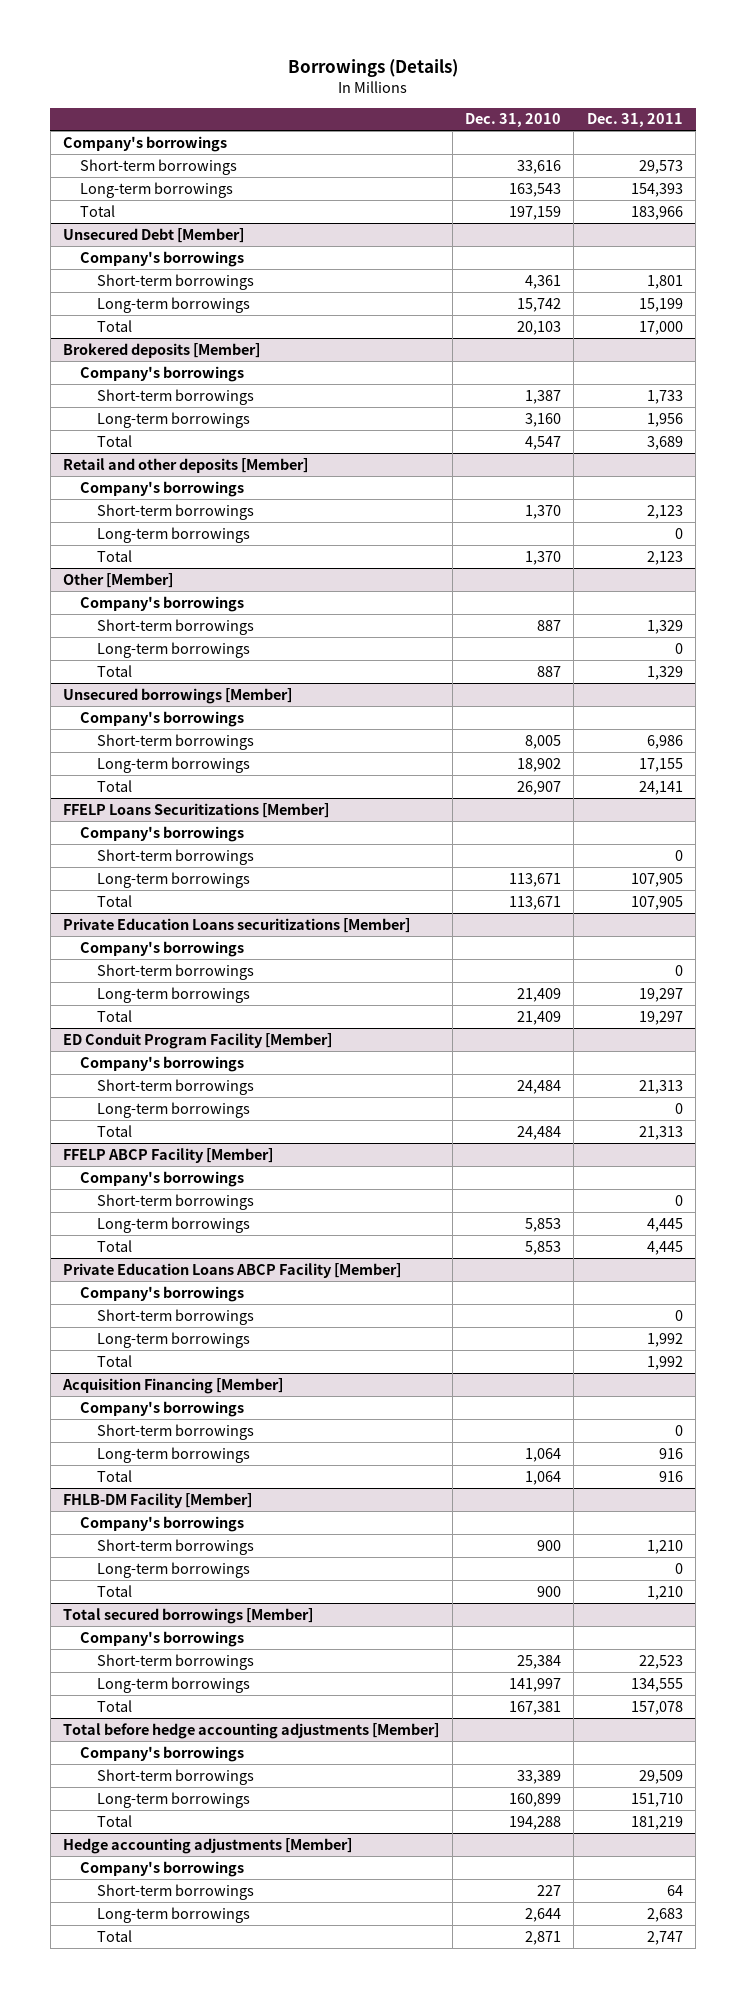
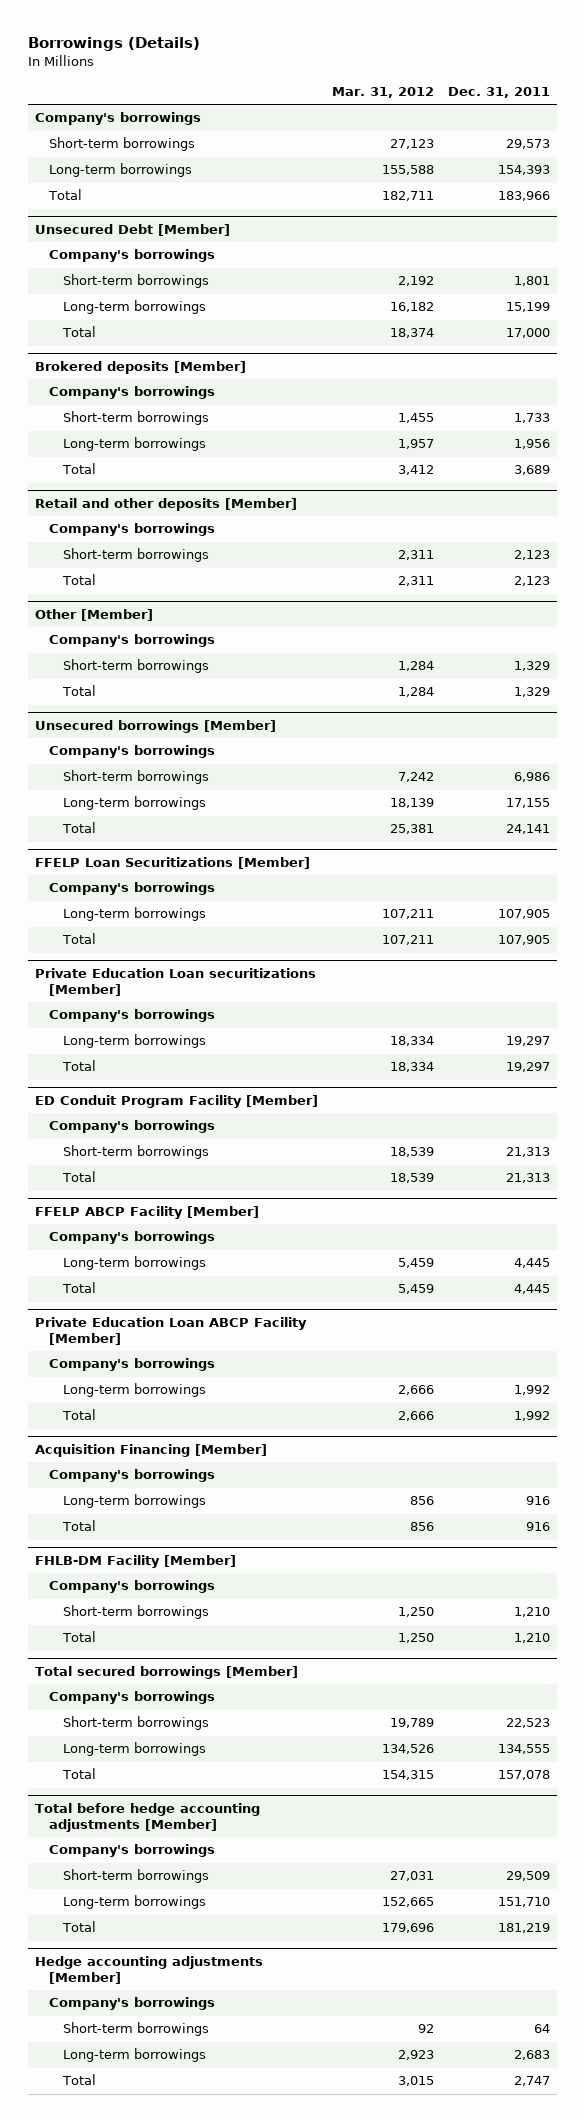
[464,113,561,128] Dec. 31, 2010 -> none
none -> [332,87,435,99] Mar. 31, 2012
[96,526,250,543] Long-term borrowings -> none
[96,641,250,658] Long-term borrowings -> none
[63,802,330,818] FFELP Loans Securitizations [Member] -> [35,857,311,870] FFELP Loan Securitizations [Member]
[96,848,254,865] Short-term borrowings -> none
[63,917,411,933] Private Education Loans securitizations [Member] -> [35,968,317,996] Private Education Loan securitizations [Member]
[96,963,254,980] Short-term borrowings -> none
[96,1101,250,1118] Long-term borrowings -> none
[96,1193,254,1210] Short-term borrowings -> none
[63,1262,402,1278] Private Education Loans ABCP Facility [Member] -> [35,1317,308,1345] Private Education Loan ABCP Facility [Member]
[96,1308,254,1325] Short-term borrowings -> none
[96,1423,254,1440] Short-term borrowings -> none
[96,1561,250,1578] Long-term borrowings -> none

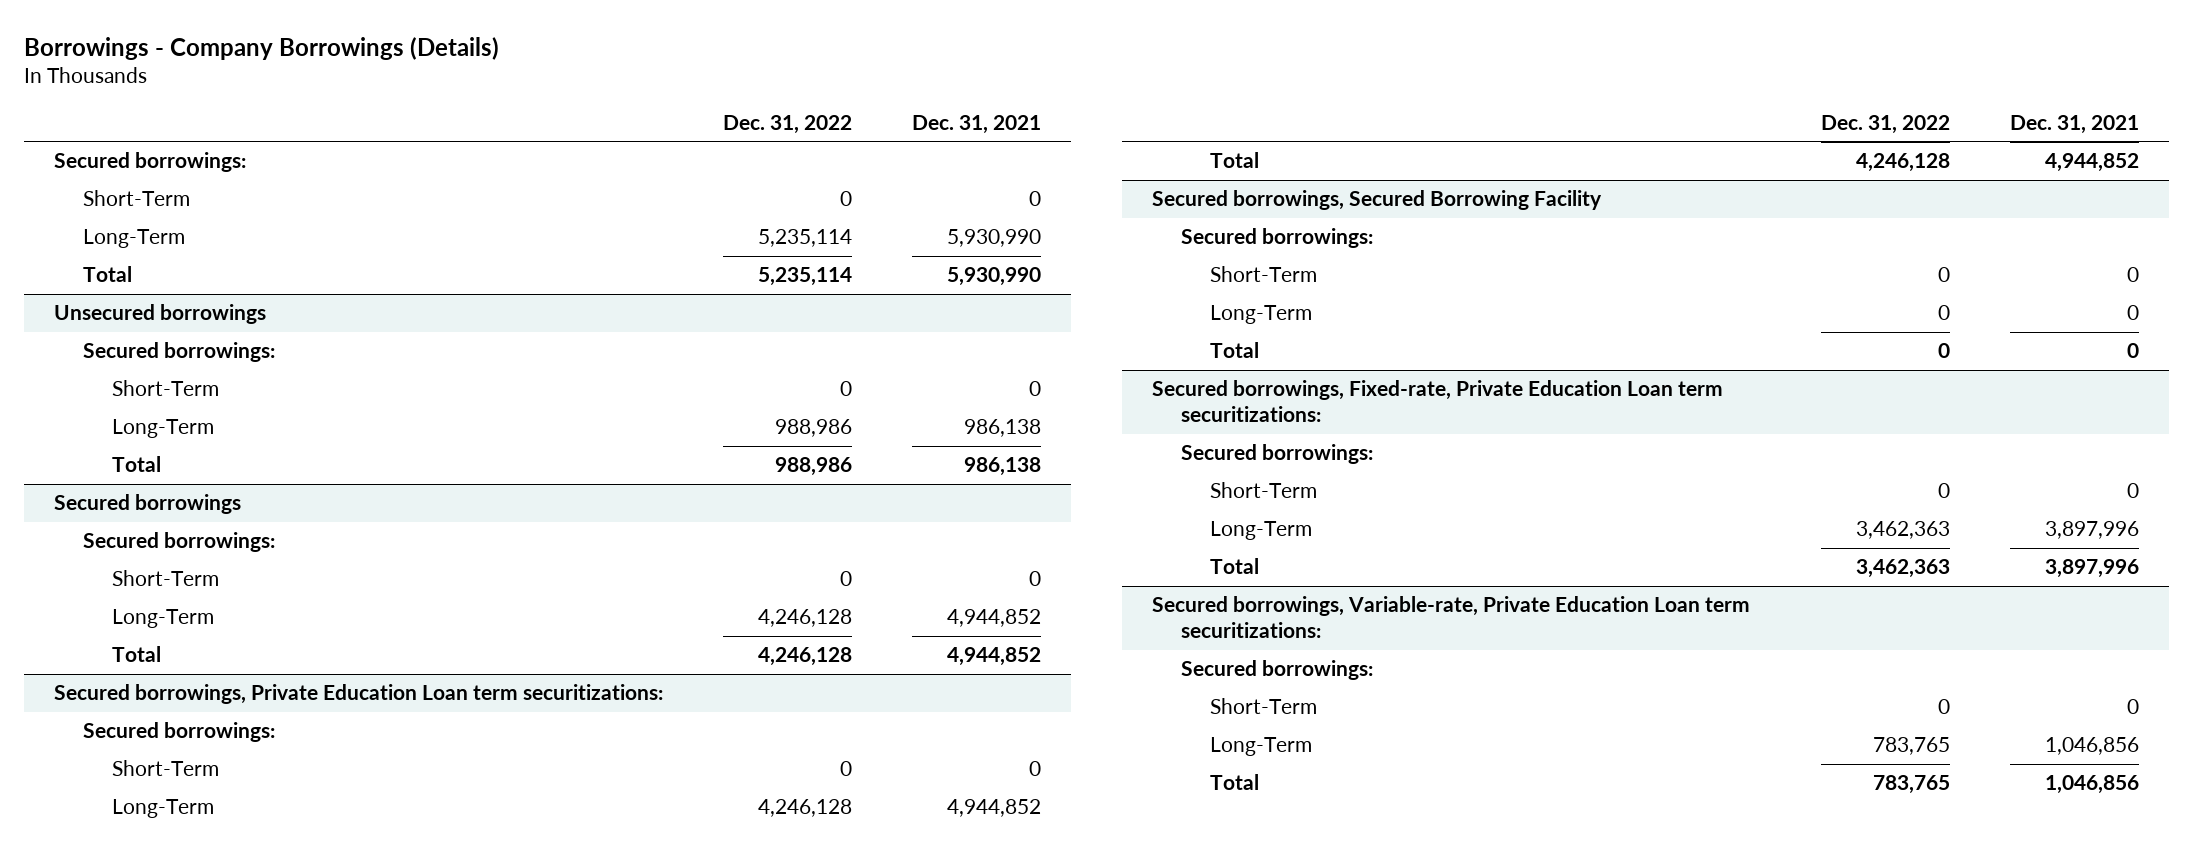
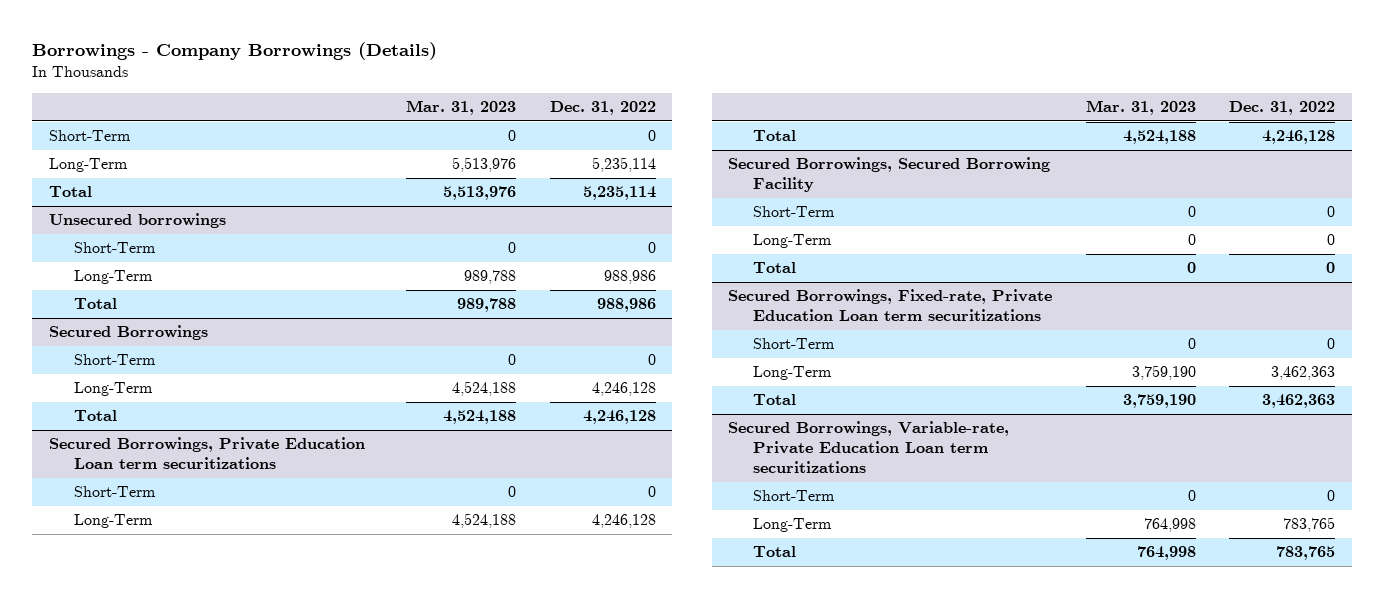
[912,114,1042,134] Dec. 31, 2021 -> none
none -> [406,100,517,116] Mar. 31, 2023
[54,152,247,173] Secured borrowings: -> none
[83,342,276,363] Secured borrowings: -> none
[83,532,276,553] Secured borrowings: -> none
[54,494,242,515] Secured borrowings -> [48,325,208,341] Secured Borrowings
[83,722,276,743] Secured borrowings: -> none
[54,684,664,705] Secured borrowings, Private Education Loan term securitizations: -> [48,437,365,470] Secured Borrowings, Private Education Loan term securitizations
[1181,228,1374,249] Secured borrowings: -> none
[1152,190,1603,211] Secured borrowings, Secured Borrowing Facility -> [728,157,1051,193] Secured Borrowings, Secured Borrowing Facility
[1181,444,1374,465] Secured borrowings: -> none
[1152,380,1724,423] Secured borrowings, Fixed-rate, Private Education Loan term securitizations: -> [728,289,1053,322] Secured Borrowings, Fixed-rate, Private Education Loan term securitizations
[1181,660,1374,681] Secured borrowings: -> none
[1152,596,1751,639] Secured borrowings, Variable-rate, Private Education Loan term securitizations: -> [728,421,1010,474] Secured Borrowings, Variable-rate, Private Education Loan term securitizations

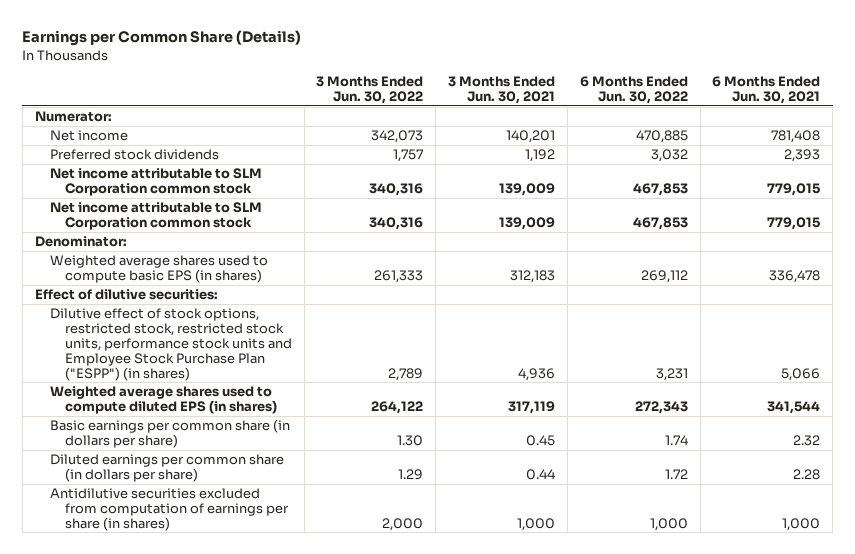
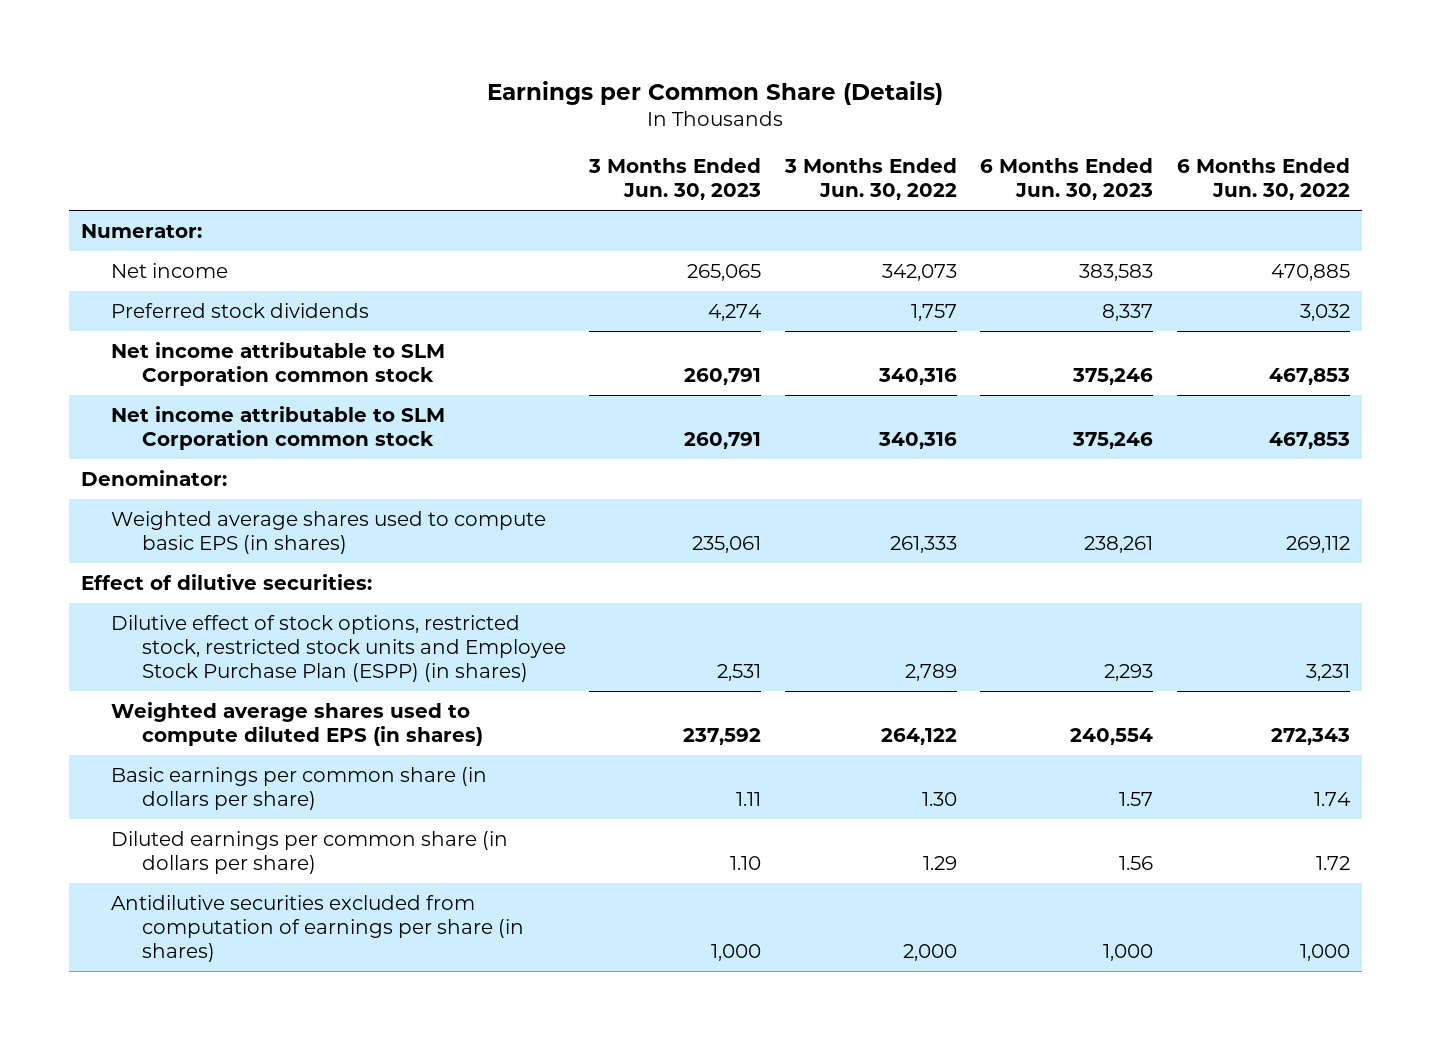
[448,76,556,105] 3 Months Ended Jun. 30, 2021 -> none
[712,76,821,105] 6 Months Ended Jun. 30, 2021 -> none
none -> [588,158,762,201] 3 Months Ended Jun. 30, 2023
none -> [980,158,1154,201] 6 Months Ended Jun. 30, 2023
[49,308,292,381] Dilutive effect of stock options, restricted stock, restricted stock units, performance stock units and Employee Stock Purchase Plan ("ESPP") (in shares) -> [111,614,567,683] Dilutive effect of stock options, restricted stock, restricted stock units and Employee Stock Purchase Plan (ESPP) (in shares)

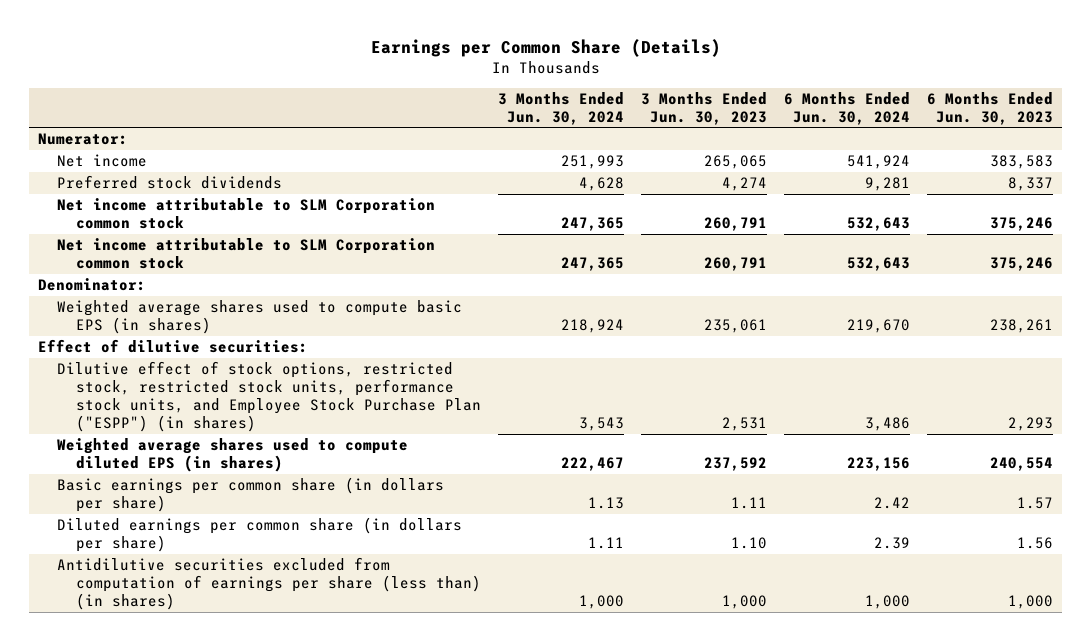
[783,158,957,201] 3 Months Ended Jun. 30, 2022 -> none
[1176,158,1350,201] 6 Months Ended Jun. 30, 2022 -> none
none -> [498,91,625,125] 3 Months Ended Jun. 30, 2024
none -> [784,91,911,125] 6 Months Ended Jun. 30, 2024
[111,614,567,683] Dilutive effect of stock options, restricted stock, restricted stock units and Employee Stock Purchase Plan (ESPP) (in shares) -> [57,361,482,433] Dilutive effect of stock options, restricted stock, restricted stock units, performance stock units, and Employee Stock Purchase Plan ("ESPP") (in shares)
[111,894,525,963] Antidilutive securities excluded from computation of earnings per share (in shares) -> [57,557,482,611] Antidilutive securities excluded from computation of earnings per share (less than) (in shares)

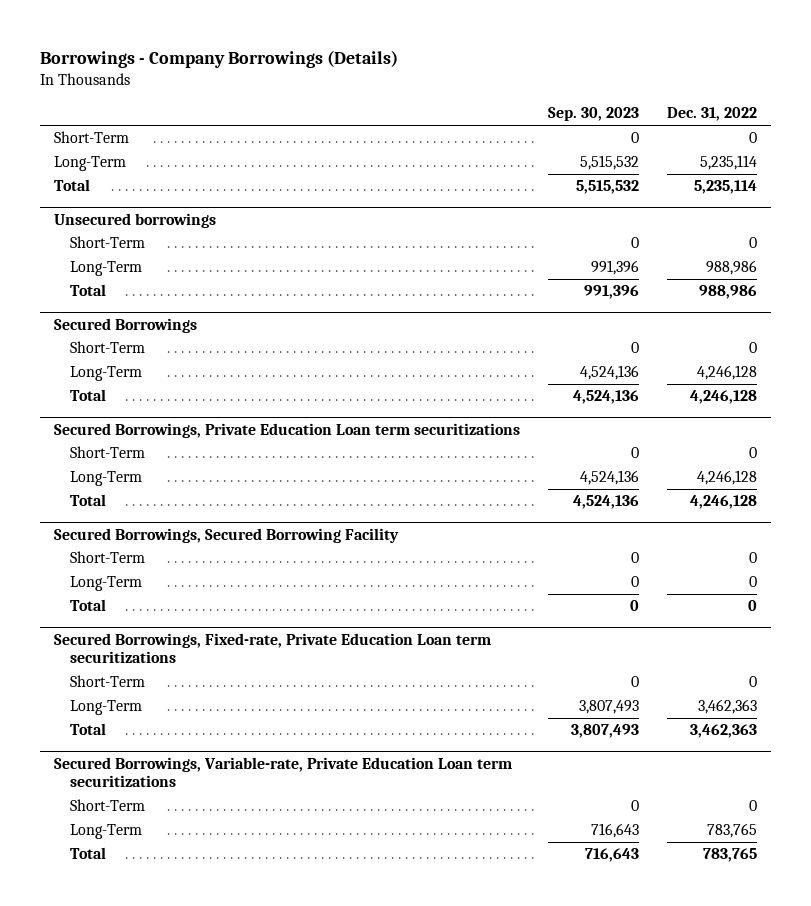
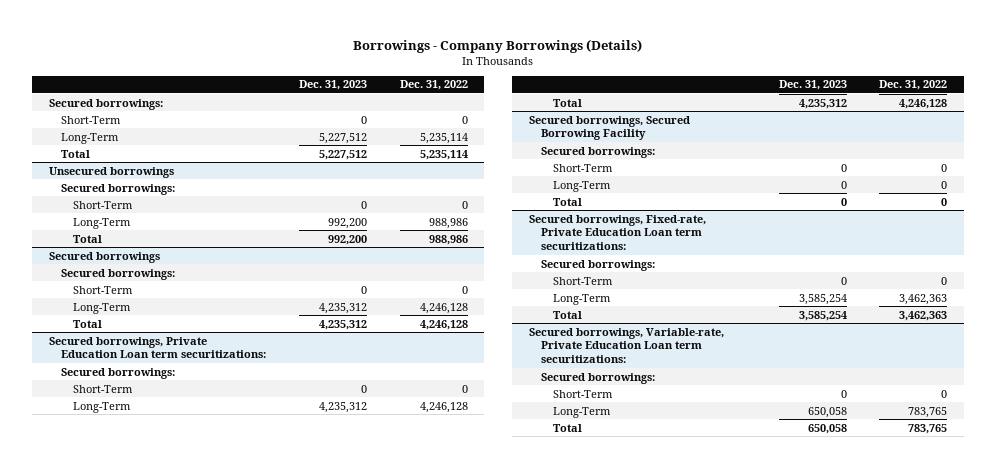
[547,107,639,122] Sep. 30, 2023 -> none
none -> [298,80,367,91] Dec. 31, 2023
none -> [48,98,163,110] Secured borrowings:
none -> [60,183,175,195] Secured borrowings:
[53,317,197,333] Secured Borrowings -> [48,251,160,263] Secured borrowings
none -> [60,268,175,280] Secured borrowings:
[53,422,520,438] Secured Borrowings, Private Education Loan term securitizations -> [48,336,266,359] Secured borrowings, Private Education Loan term securitizations:
none -> [60,367,175,379] Secured borrowings:
[53,527,399,543] Secured Borrowings, Secured Borrowing Facility -> [528,115,690,141] Secured borrowings, Secured Borrowing Facility
none -> [540,146,655,158] Secured borrowings:
[53,632,491,664] Secured Borrowings, Fixed-rate, Private Education Loan term securitizations -> [528,214,706,251] Secured borrowings, Fixed-rate, Private Education Loan term securitizations:
none -> [540,259,655,271] Secured borrowings:
[53,756,512,788] Secured Borrowings, Variable-rate, Private Education Loan term securitizations -> [528,327,724,364] Secured borrowings, Variable-rate, Private Education Loan term securitizations:
none -> [540,372,655,384] Secured borrowings:

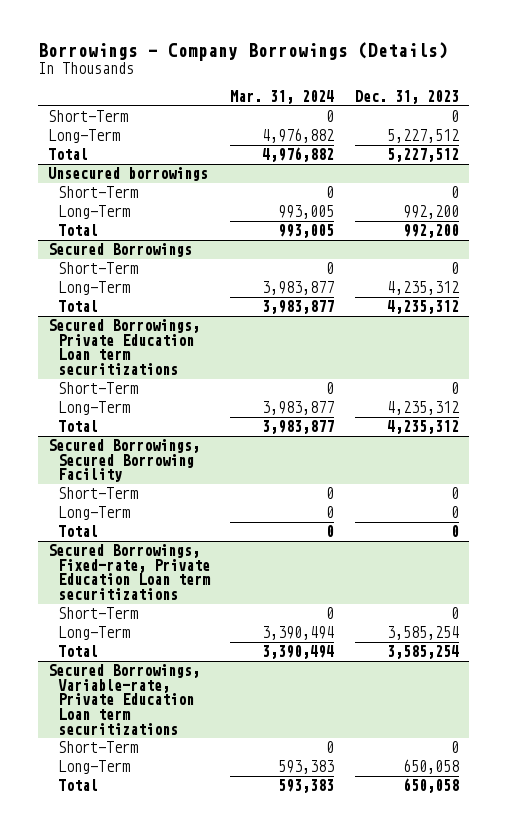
[399,80,468,91] Dec. 31, 2022 -> none
none -> [230,89,335,104] Mar. 31, 2024
[48,98,163,110] Secured borrowings: -> none
[60,183,175,195] Secured borrowings: -> none
[60,268,175,280] Secured borrowings: -> none
[48,251,160,263] Secured borrowings -> [48,243,193,258] Secured Borrowings
[60,367,175,379] Secured borrowings: -> none
[48,336,266,359] Secured borrowings, Private Education Loan term securitizations: -> [48,319,201,375] Secured Borrowings, Private Education Loan term securitizations
[540,146,655,158] Secured borrowings: -> none
[528,115,690,141] Secured borrowings, Secured Borrowing Facility -> [48,439,201,483] Secured Borrowings, Secured Borrowing Facility
[540,259,655,271] Secured borrowings: -> none
[528,214,706,251] Secured borrowings, Fixed-rate, Private Education Loan term securitizations: -> [48,544,211,600] Secured Borrowings, Fixed-rate, Private Education Loan term securitizations
[540,372,655,384] Secured borrowings: -> none
[528,327,724,364] Secured borrowings, Variable-rate, Private Education Loan term securitizations: -> [48,664,201,735] Secured Borrowings, Variable-rate, Private Education Loan term securitizations

